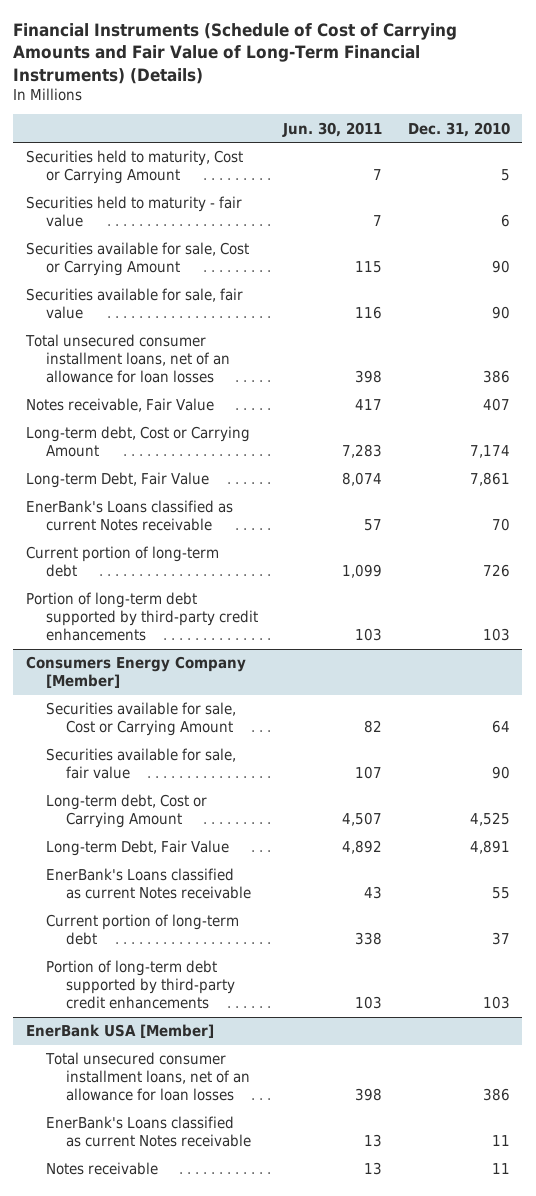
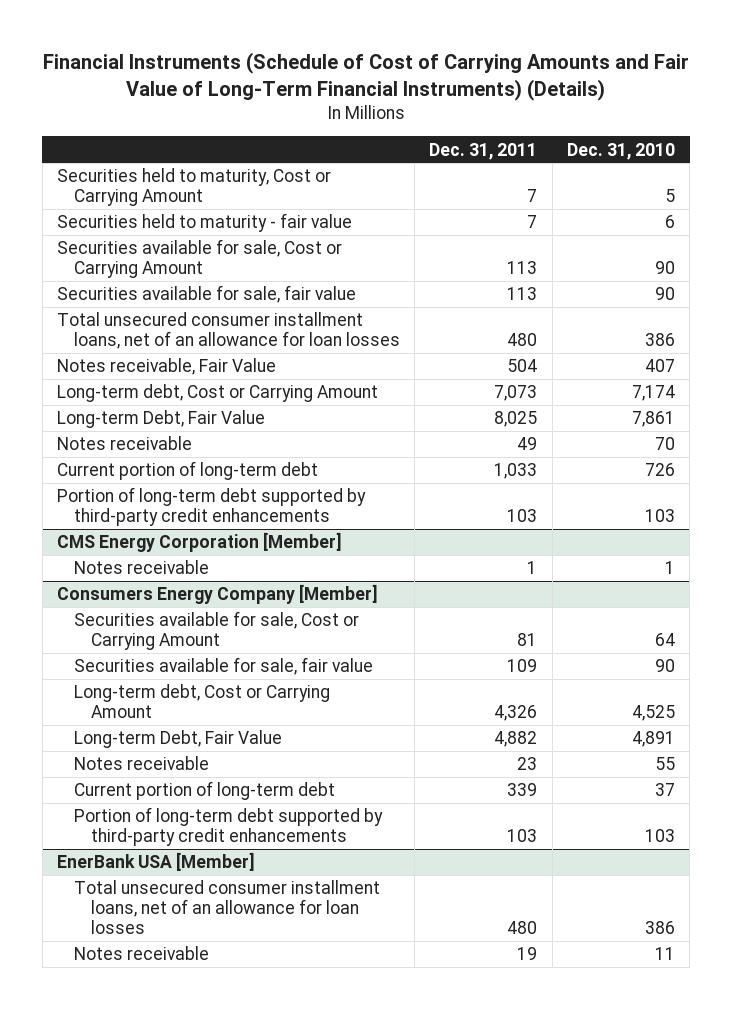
[282,121,383,137] Jun. 30, 2011 -> none
none -> [429,142,538,160] Dec. 31, 2011
[26,500,234,532] EnerBank's Loans classified as current Notes receivable -> [56,436,192,451] Notes receivable
none -> [56,532,342,553] CMS Energy Corporation [Member]
none -> [73,560,209,575] Notes receivable
[45,868,251,900] EnerBank's Loans classified as current Notes receivable -> [73,756,209,771] Notes receivable
[45,1116,251,1148] EnerBank's Loans classified as current Notes receivable -> none

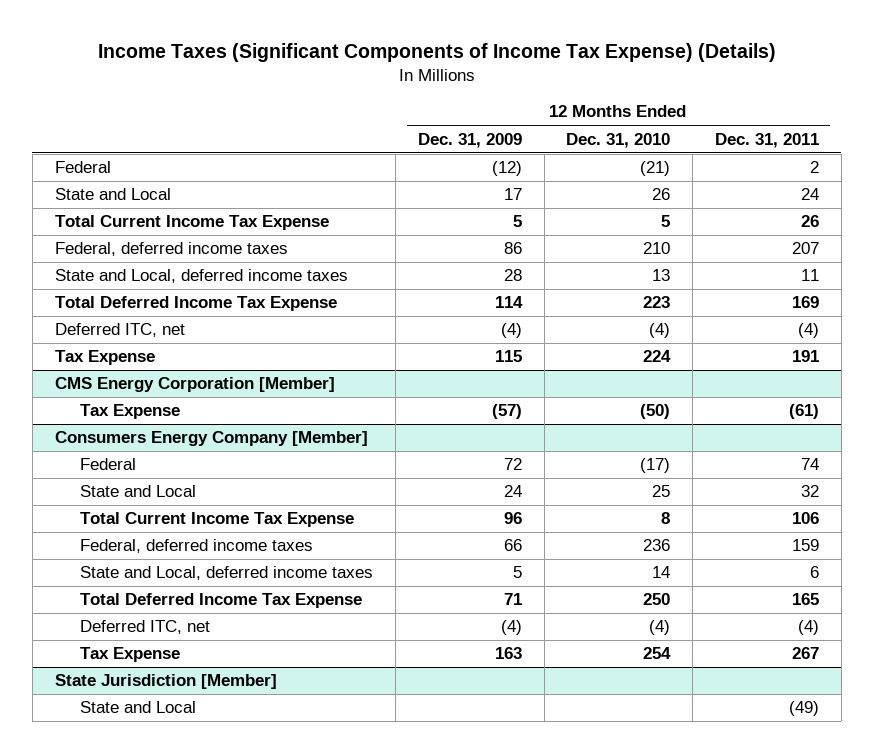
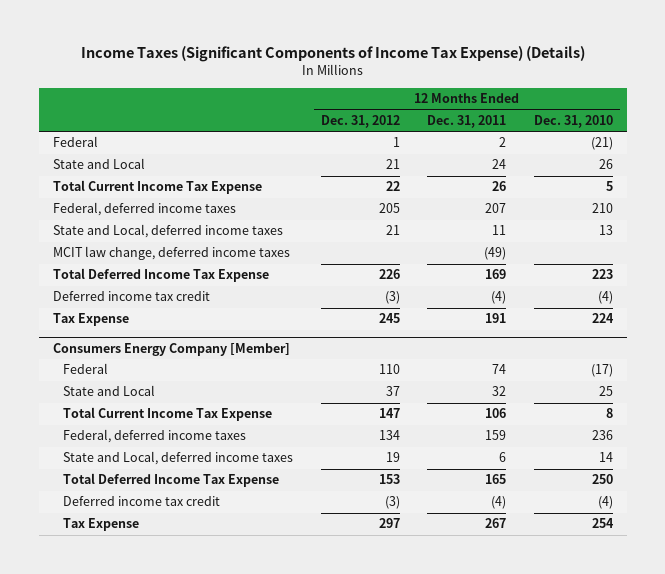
[417,132,522,148] Dec. 31, 2009 -> none
none -> [320,115,400,129] Dec. 31, 2012
none -> [52,246,290,261] MCIT law change, deferred income taxes
[54,323,185,338] Deferred ITC, net -> [52,291,210,302] Deferred income tax credit
[54,377,335,393] CMS Energy Corporation [Member] -> none
[80,404,181,420] Tax Expense -> none
[80,620,211,635] Deferred ITC, net -> [63,496,221,507] Deferred income tax credit
[54,674,277,690] State Jurisdiction [Member] -> none
[80,701,197,714] State and Local -> none

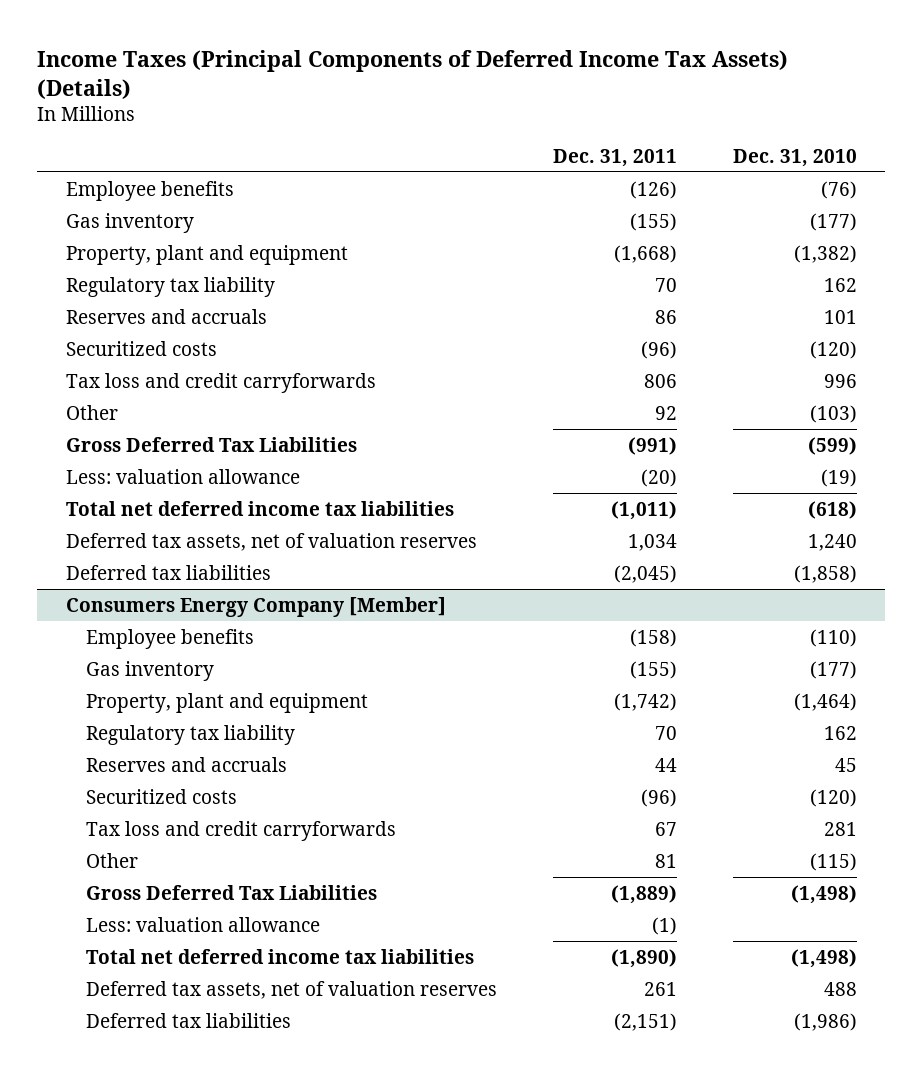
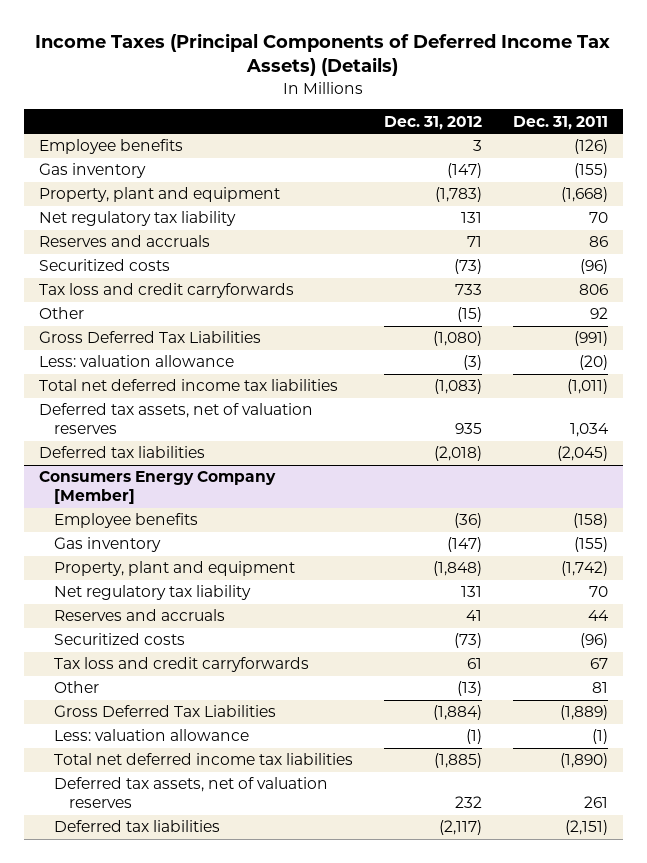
[733,148,858,167] Dec. 31, 2010 -> none
none -> [383,115,482,130] Dec. 31, 2012
[65,276,275,297] Regulatory tax liability -> [39,211,237,227] Net regulatory tax liability
[85,724,295,745] Regulatory tax liability -> [53,585,251,601] Net regulatory tax liability

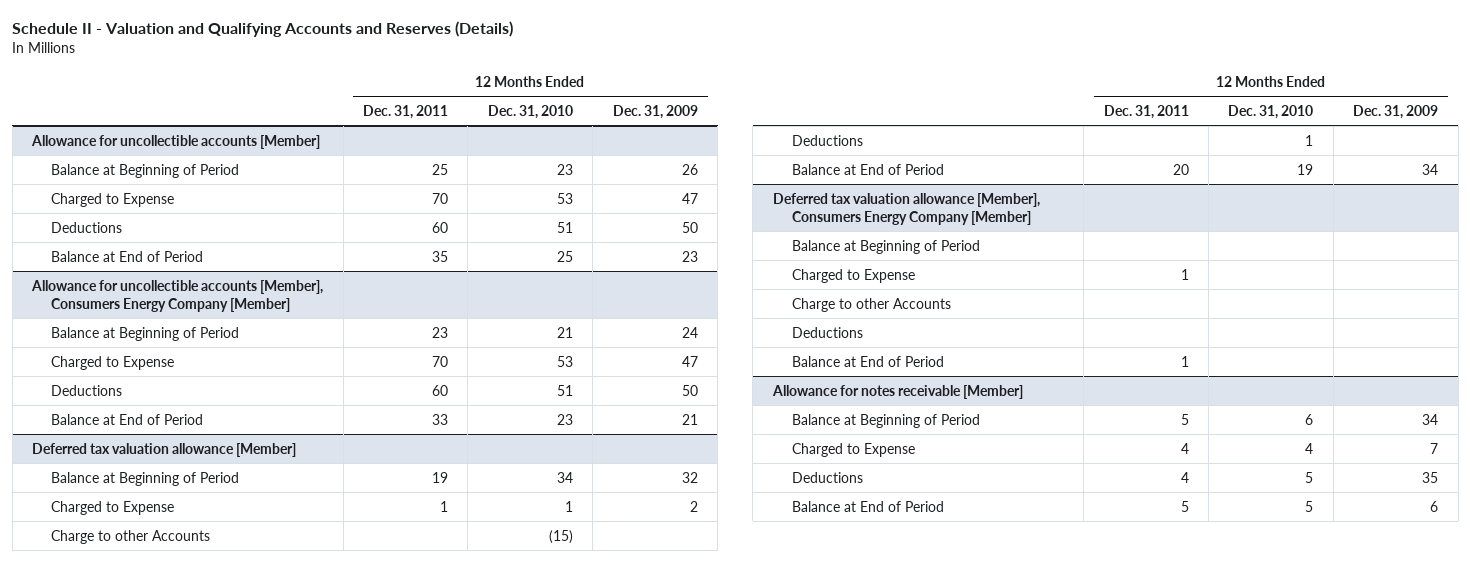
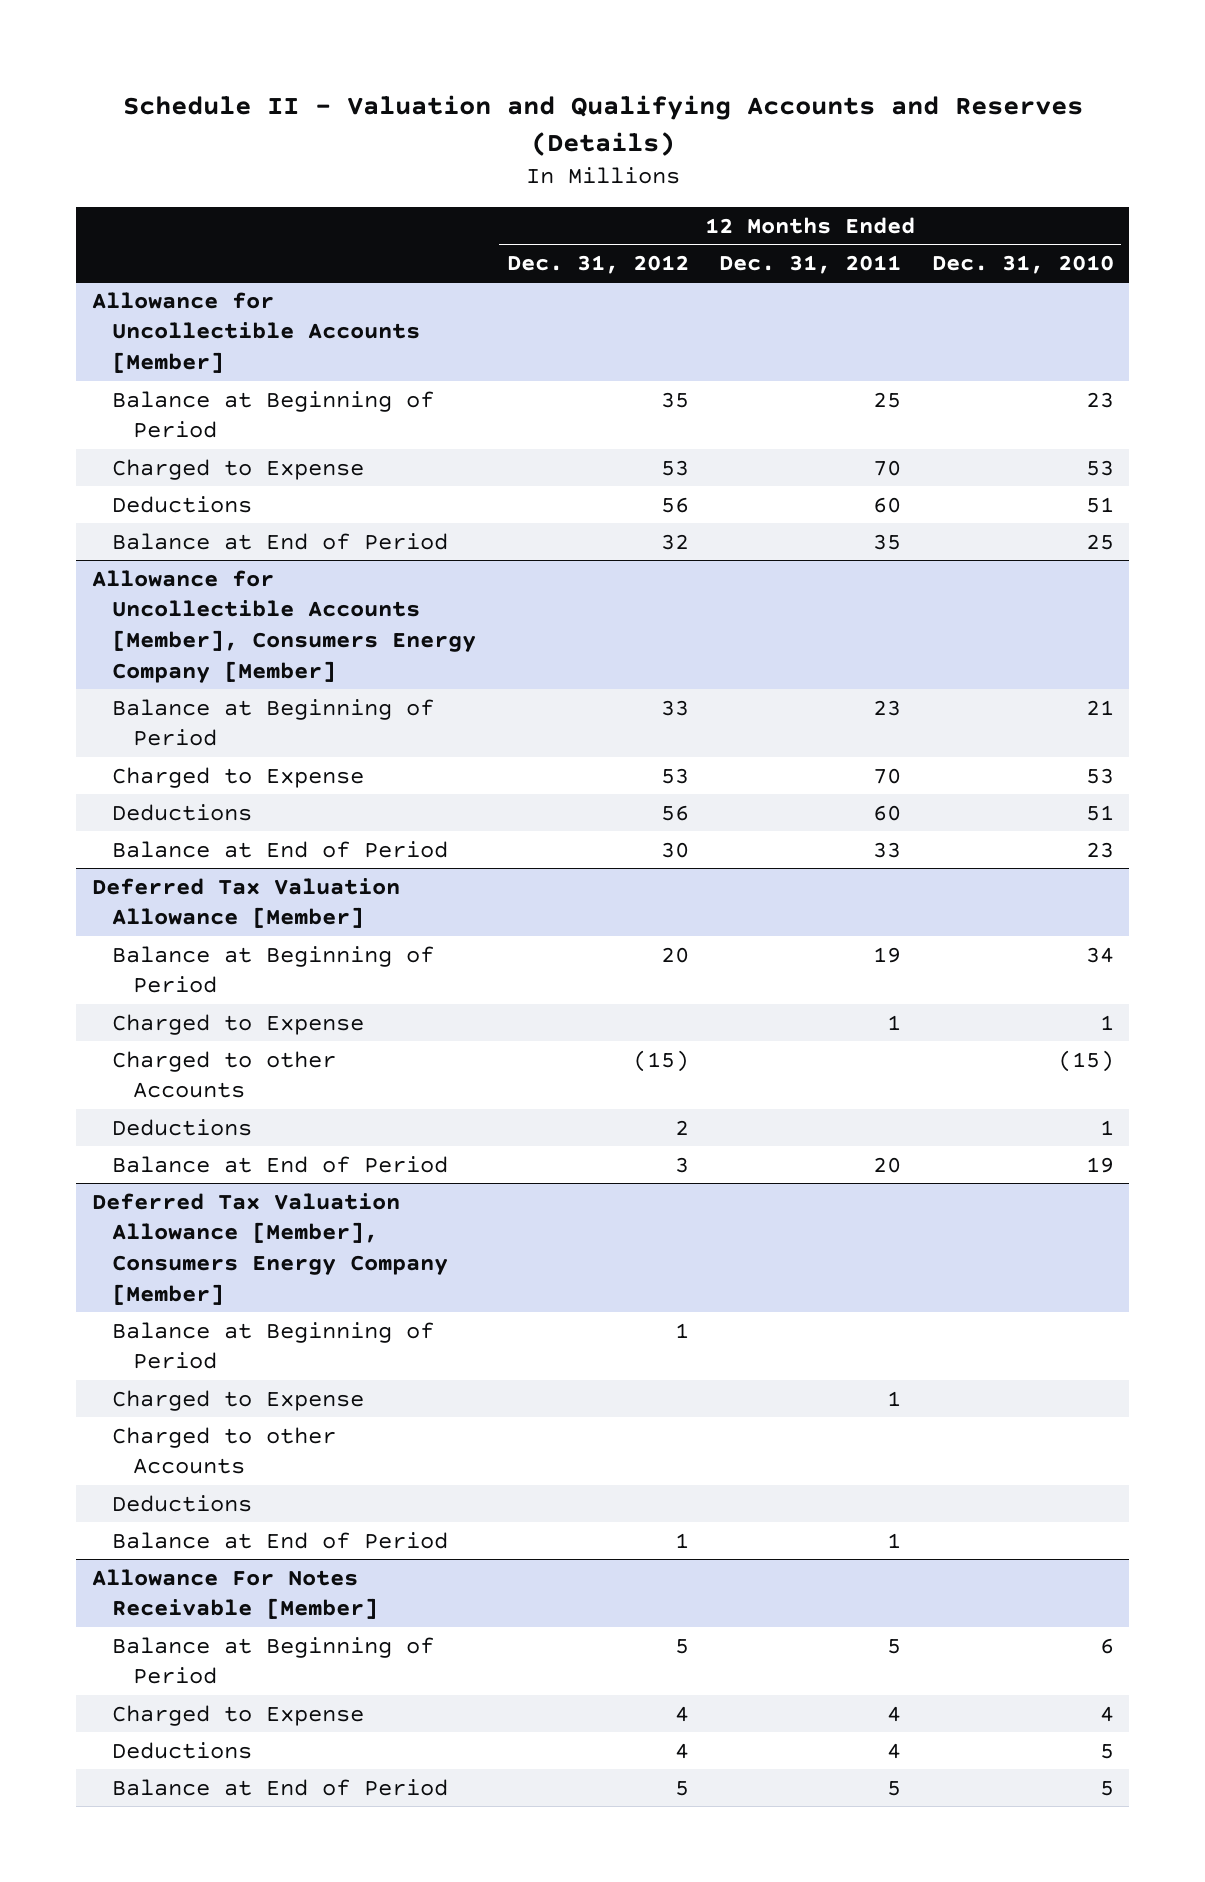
[612,104,698,119] Dec. 31, 2009 -> none
none -> [506,254,689,274] Dec. 31, 2012
[31,134,321,149] Allowance for uncollectible accounts [Member] -> [91,291,421,374] Allowance for Uncollectible Accounts [Member]
[31,279,324,312] Allowance for uncollectible accounts [Member], Consumers Energy Company [Member] -> [91,569,477,683] Allowance for Uncollectible Accounts [Member], Consumers Energy Company [Member]
[32,442,297,457] Deferred tax valuation allowance [Member] -> [91,877,400,929] Deferred Tax Valuation Allowance [Member]
[51,529,211,544] Charge to other Accounts -> [112,1050,337,1099] Charged to other Accounts
[772,192,1040,225] Deferred tax valuation allowance [Member], Consumers Energy Company [Member] -> [91,1192,449,1305] Deferred Tax Valuation Allowance [Member], Consumers Energy Company [Member]
[791,297,951,312] Charge to other Accounts -> [112,1426,337,1475] Charged to other Accounts
[771,384,1023,399] Allowance for notes receivable [Member] -> [91,1568,379,1620] Allowance For Notes Receivable [Member]

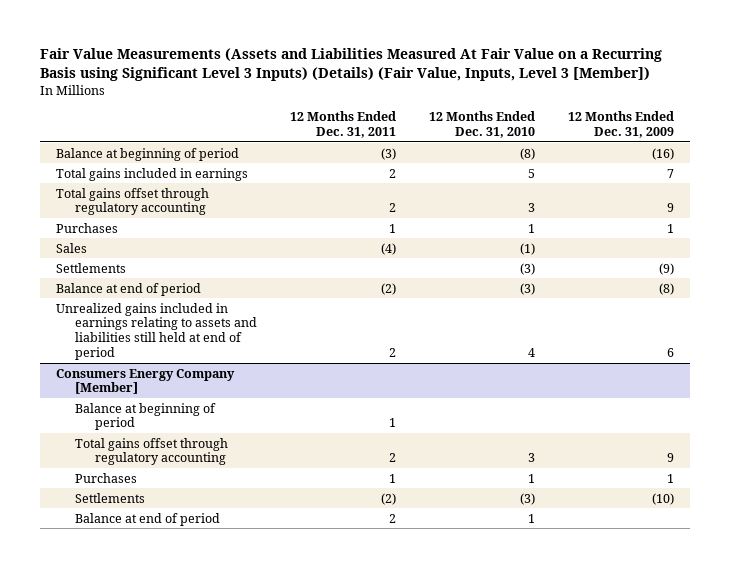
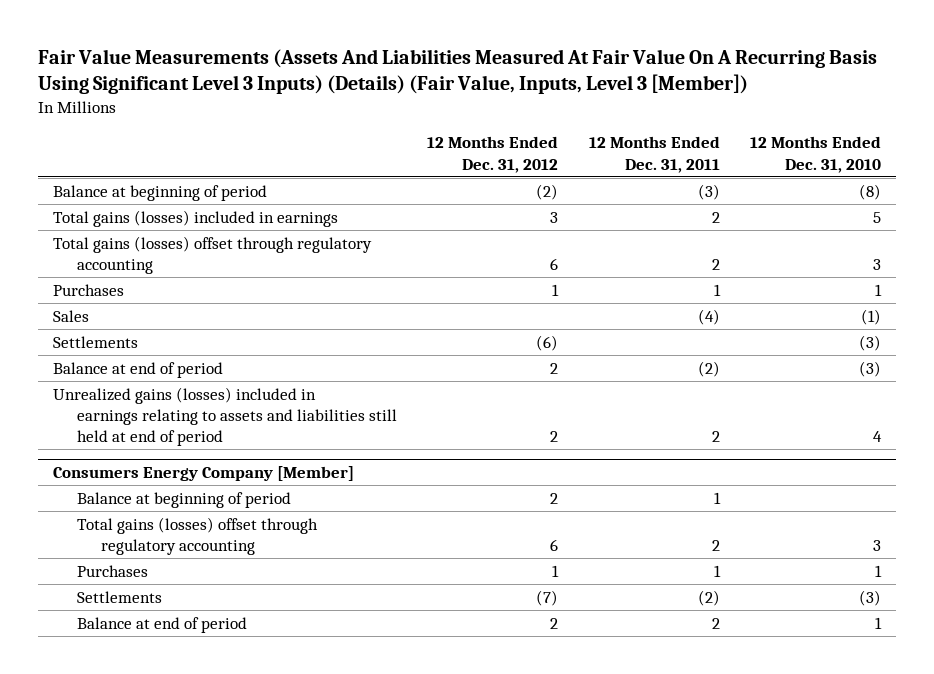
[39,47,662,81] Fair Value Measurements (Assets and Liabilities Measured At Fair Value on a Recurring Basis using Significant Level 3 Inputs) (Details) (Fair Value, Inputs, Level 3 [Member]) -> [37,48,877,95] Fair Value Measurements (Assets And Liabilities Measured At Fair Value On A Recurring Basis Using Significant Level 3 Inputs) (Details) (Fair Value, Inputs, Level 3 [Member])
[567,111,674,139] 12 Months Ended Dec. 31, 2009 -> none
none -> [427,136,559,173] 12 Months Ended Dec. 31, 2012
[55,167,248,181] Total gains included in earnings -> [52,209,338,227] Total gains (losses) included in earnings
[55,187,209,216] Total gains offset through regulatory accounting -> [52,235,372,274] Total gains (losses) offset through regulatory accounting
[55,302,258,360] Unrealized gains included in earnings relating to assets and liabilities still held at end of period -> [52,386,397,447] Unrealized gains (losses) included in earnings relating to assets and liabilities still held at end of period
[75,437,229,466] Total gains offset through regulatory accounting -> [76,516,318,555] Total gains (losses) offset through regulatory accounting

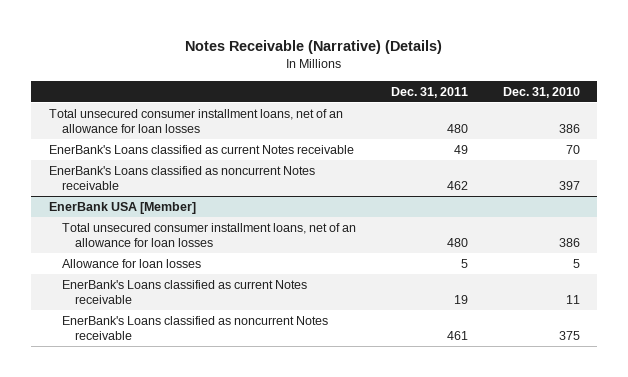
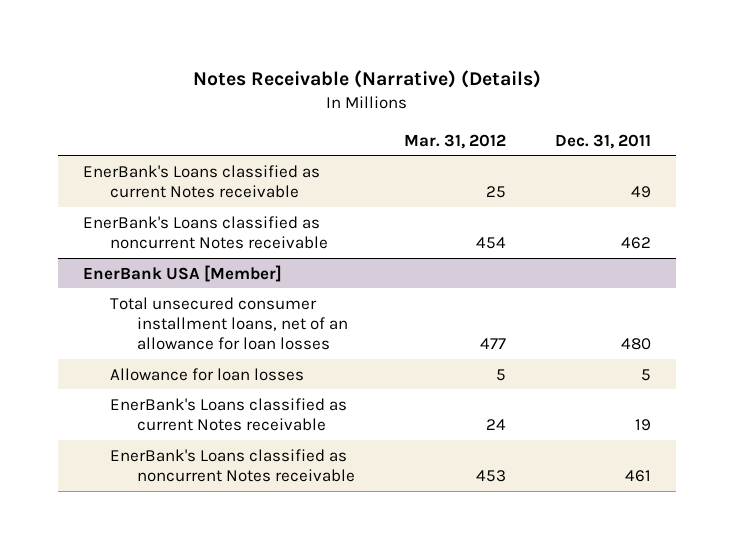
[502,86,580,98] Dec. 31, 2010 -> none
none -> [404,133,507,149] Mar. 31, 2012
[48,108,343,133] Total unsecured consumer installment loans, net of an allowance for loan losses -> none

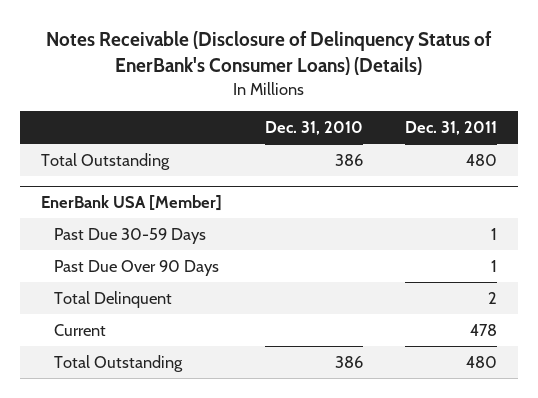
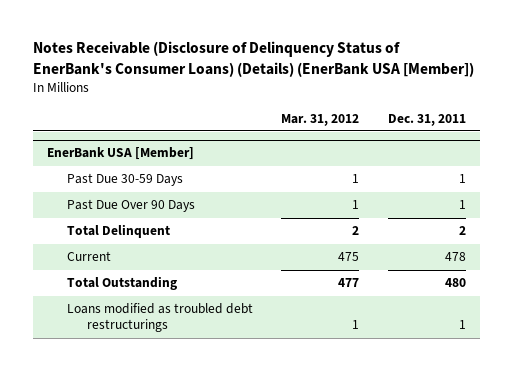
[46,31,493,76] Notes Receivable (Disclosure of Delinquency Status of EnerBank's Consumer Loans) (Details) -> [32,41,474,78] Notes Receivable (Disclosure of Delinquency Status of EnerBank's Consumer Loans) (Details) (EnerBank USA [Member])
[264,121,363,136] Dec. 31, 2010 -> none
none -> [281,113,360,126] Mar. 31, 2012
[41,152,171,170] Total Outstanding -> none
none -> [66,303,253,333] Loans modified as troubled debt restructurings

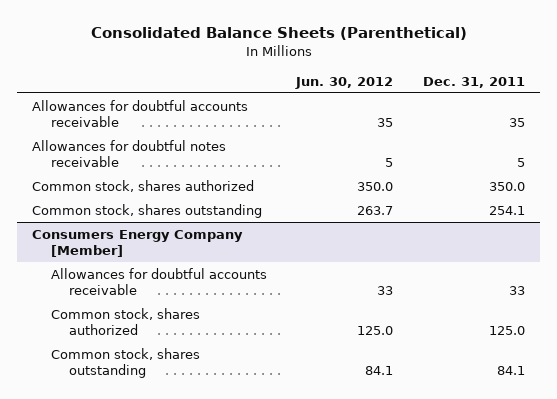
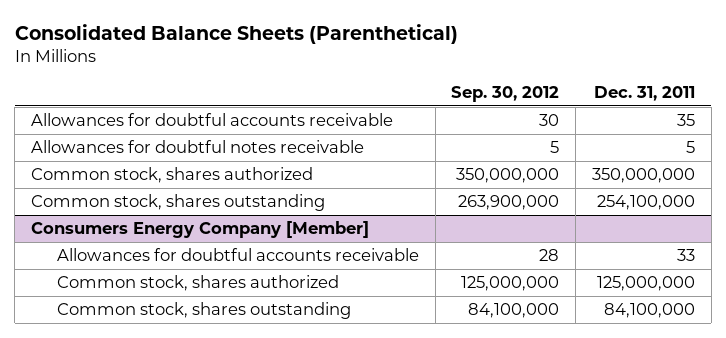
[295,76,394,89] Jun. 30, 2012 -> none
none -> [451,85,560,102] Sep. 30, 2012
[488,181,525,191] 350.0 -> [592,168,696,184] 350,000,000
[488,205,525,215] 254.1 -> [597,195,696,211] 254,100,000
[488,325,525,335] 125.0 -> [597,276,696,292] 125,000,000
[496,365,525,375] 84.1 -> [604,303,696,319] 84,100,000

